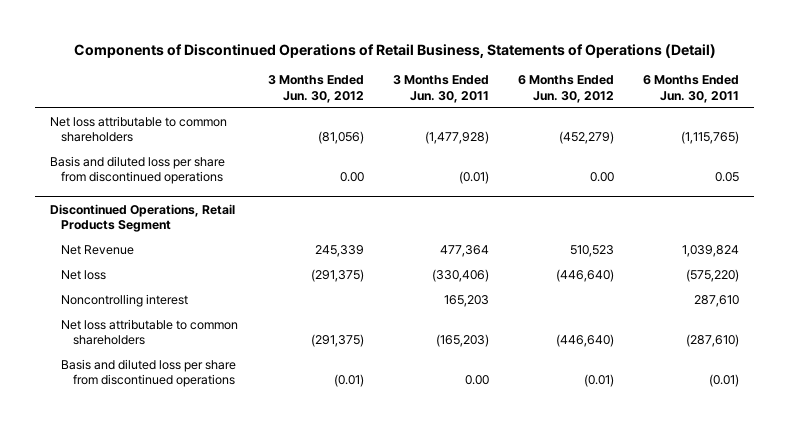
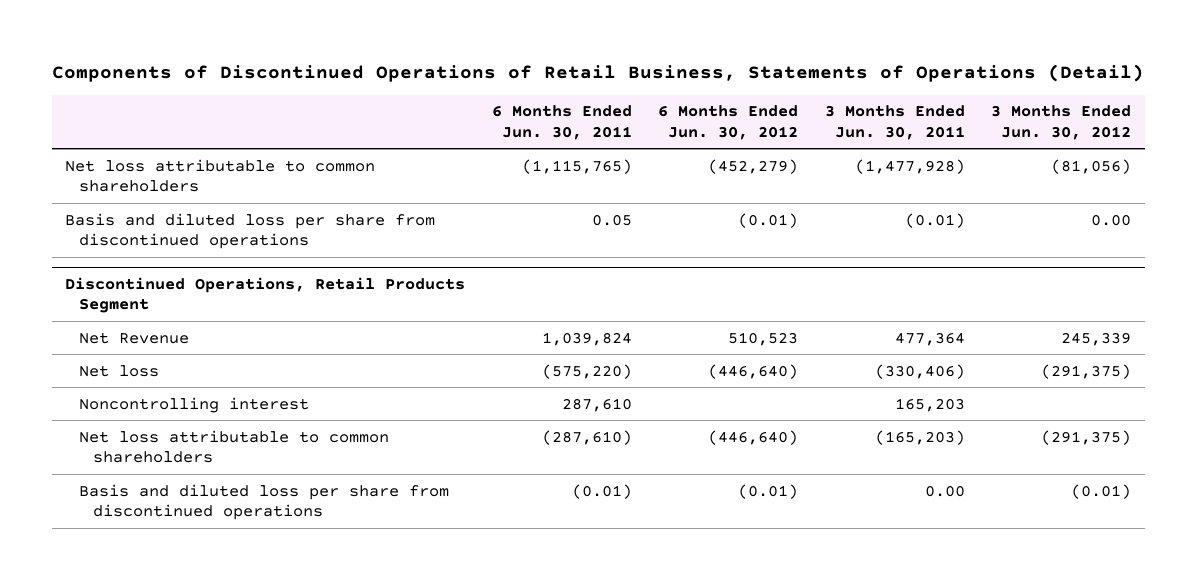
[590,172,615,183] 0.00 -> [738,212,799,228] (0.01)

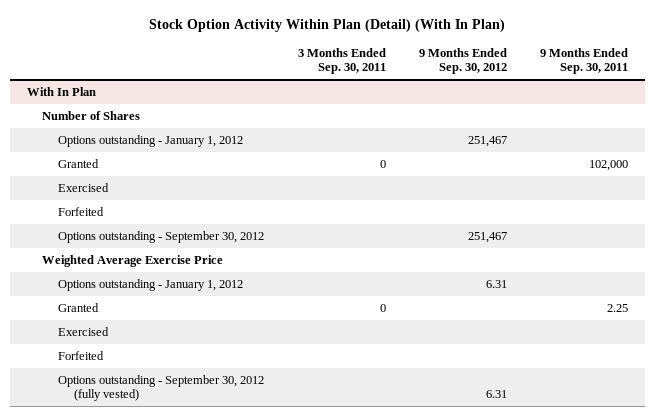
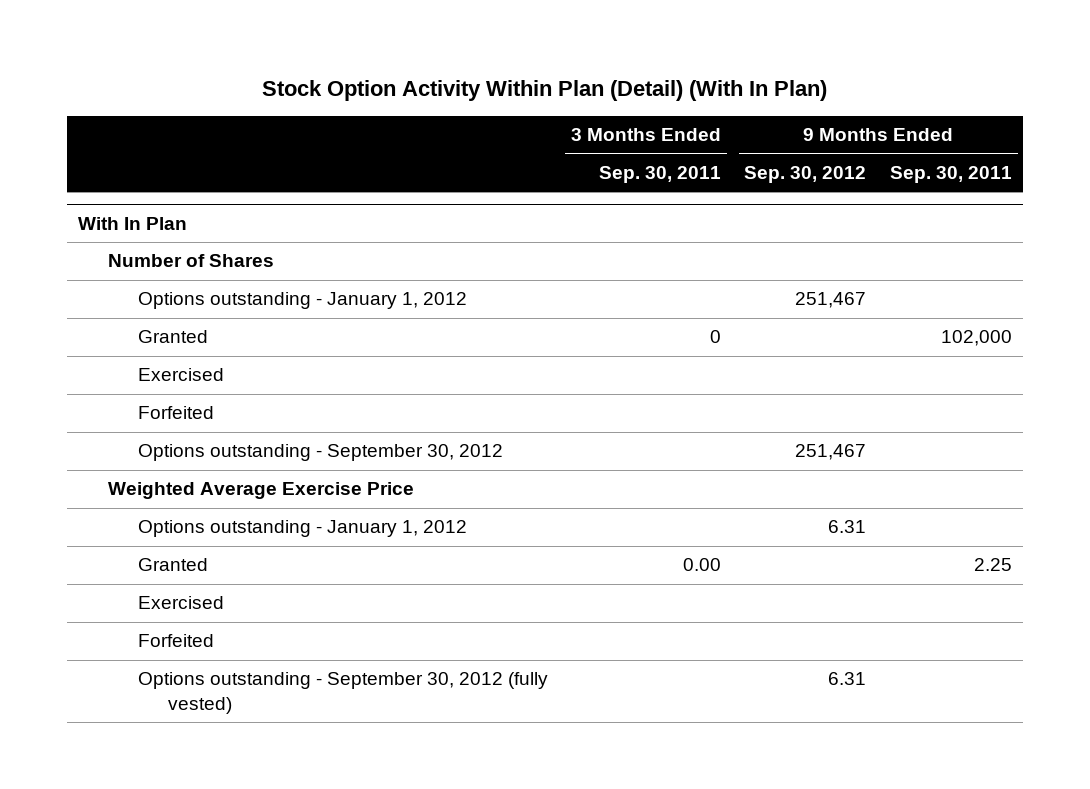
[379,303,386,312] 0 -> [683,558,722,572] 0.00

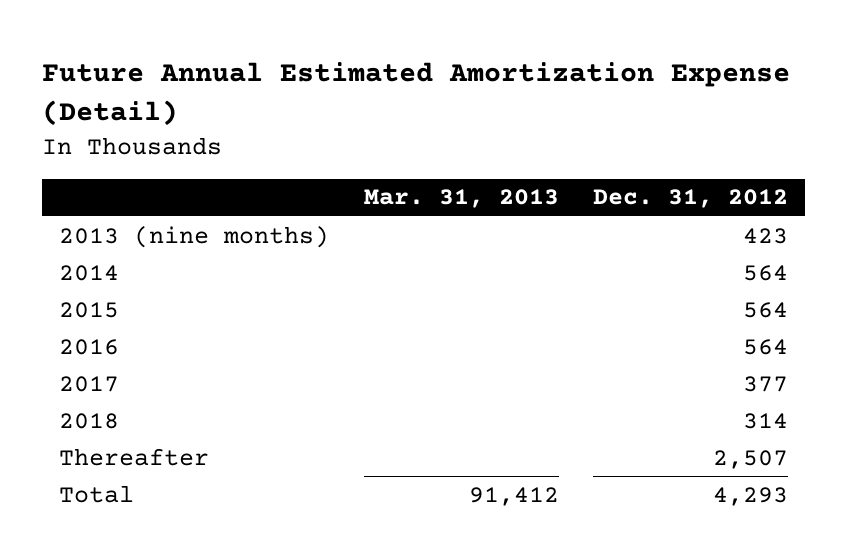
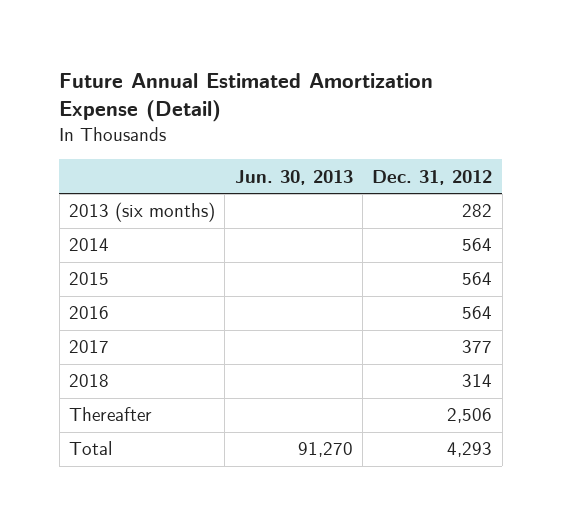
[363,189,559,209] Mar. 31, 2013 -> none
none -> [234,169,353,185] Jun. 30, 2013
[59,225,330,248] 2013 (nine months) -> [69,202,216,223] 2013 (six months)
[743,227,789,244] 423 -> [462,204,493,218] 282
[713,449,789,469] 2,507 -> [447,408,493,424] 2,506

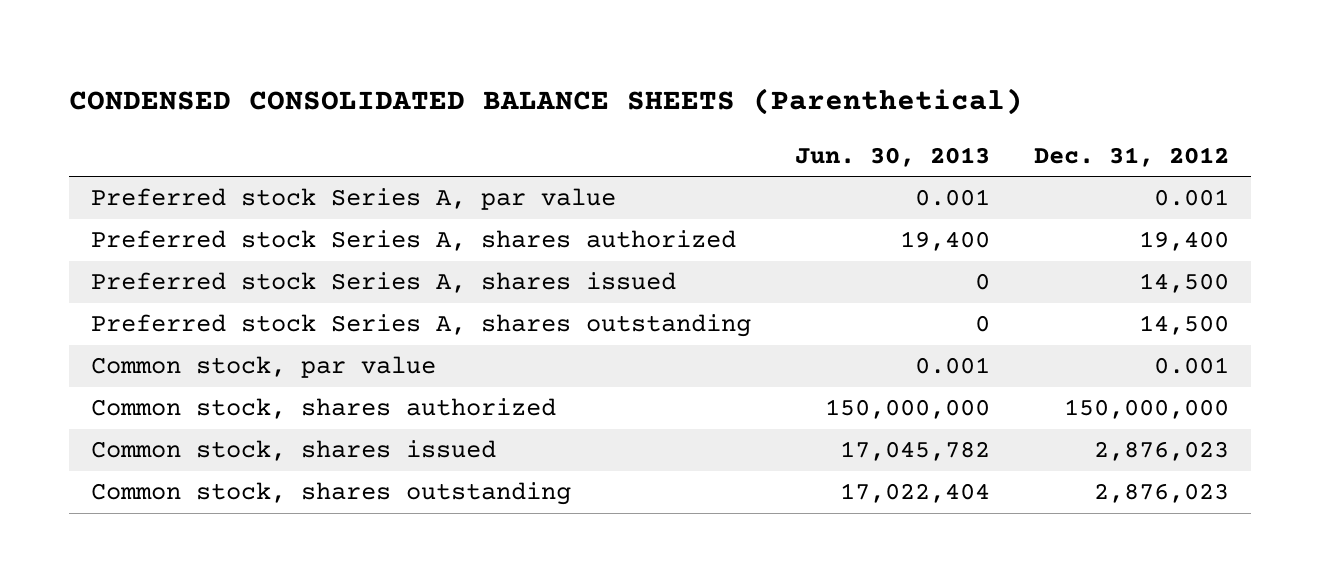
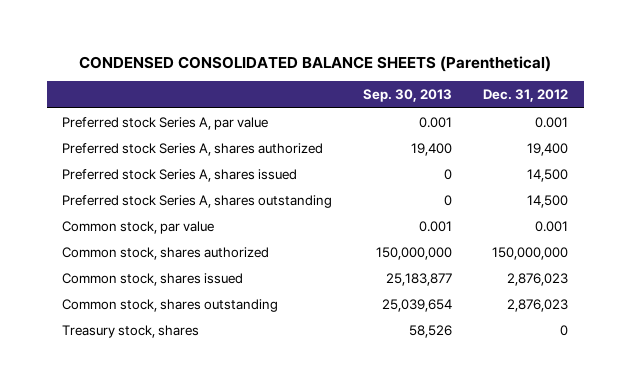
[795,146,991,167] Jun. 30, 2013 -> none
none -> [363,89,453,103] Sep. 30, 2013
none -> [62,324,200,338] Treasury stock, shares

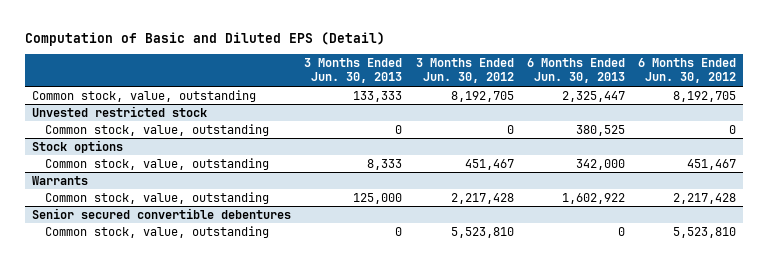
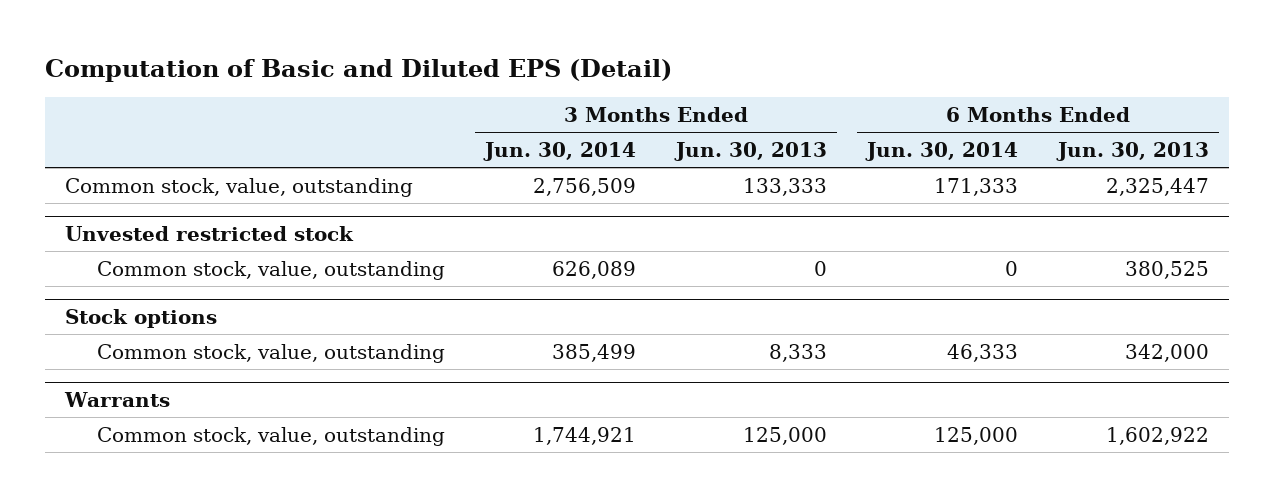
[415,58,514,84] 3 Months Ended Jun. 30, 2012 -> none
[637,58,736,84] 6 Months Ended Jun. 30, 2012 -> none
none -> [482,142,636,162] Jun. 30, 2014
none -> [864,142,1018,162] Jun. 30, 2014
[32,207,292,219] Senior secured convertible debentures -> none
[45,225,270,238] Common stock, value, outstanding -> none

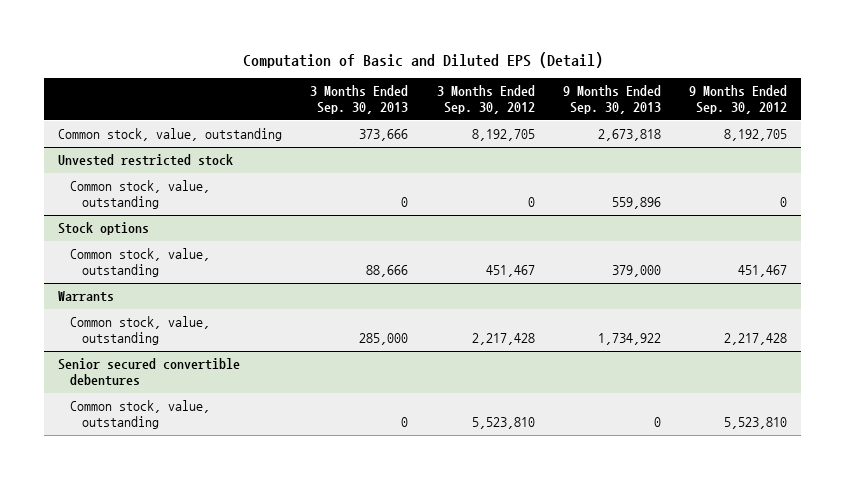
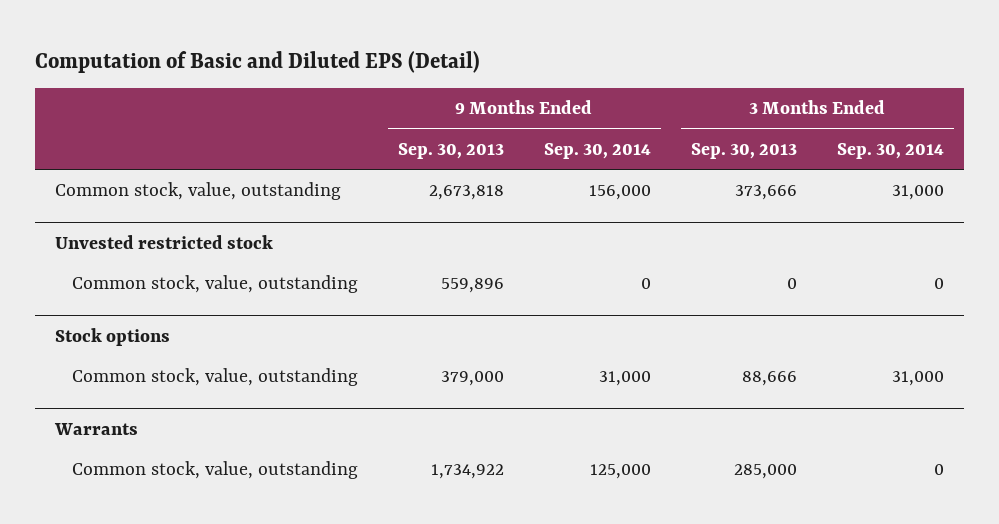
[436,85,535,115] 3 Months Ended Sep. 30, 2012 -> none
[689,85,788,115] 9 Months Ended Sep. 30, 2012 -> none
none -> [543,142,651,159] Sep. 30, 2014
none -> [836,142,944,159] Sep. 30, 2014
[57,358,240,387] Senior secured convertible debentures -> none
[69,400,210,430] Common stock, value, outstanding -> none

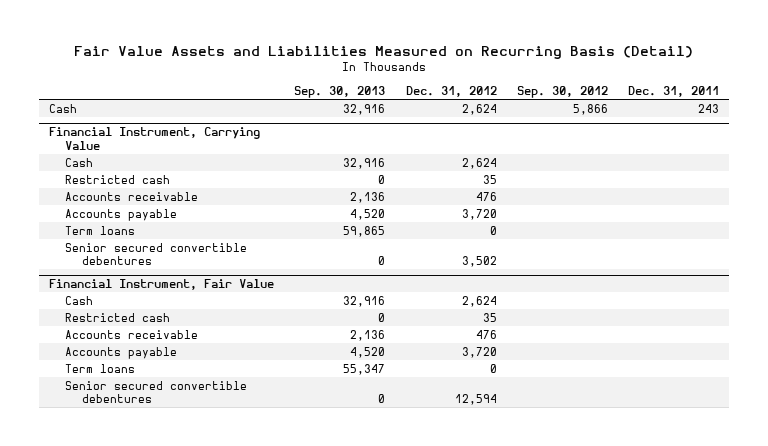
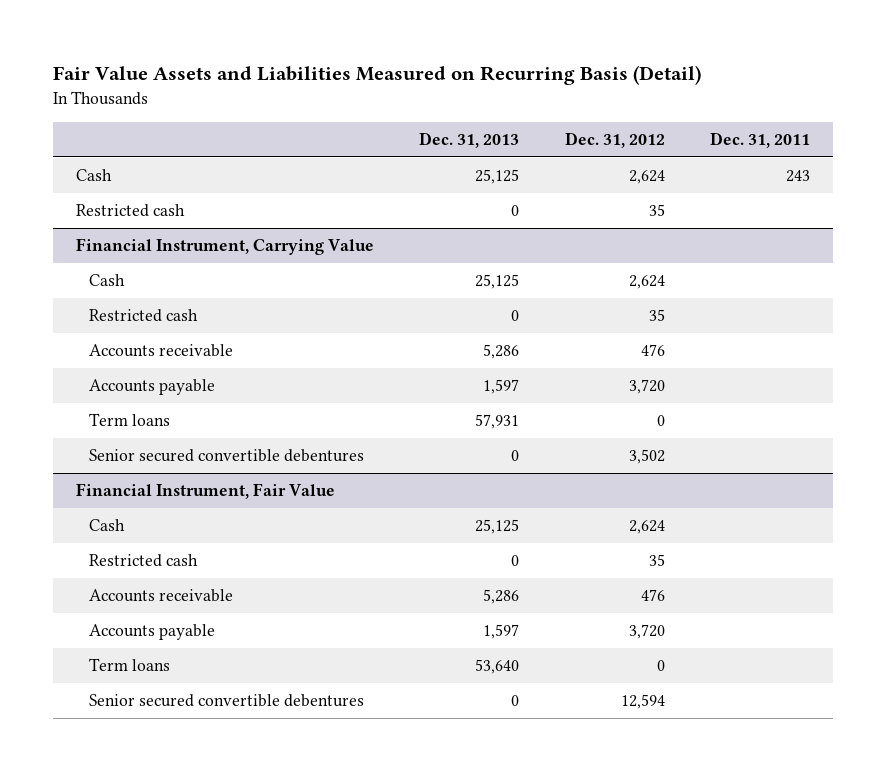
[294,86,386,99] Sep. 30, 2013 -> none
[516,86,608,99] Sep. 30, 2012 -> none
none -> [419,131,520,148] Dec. 31, 2013
none -> [75,204,185,218] Restricted cash

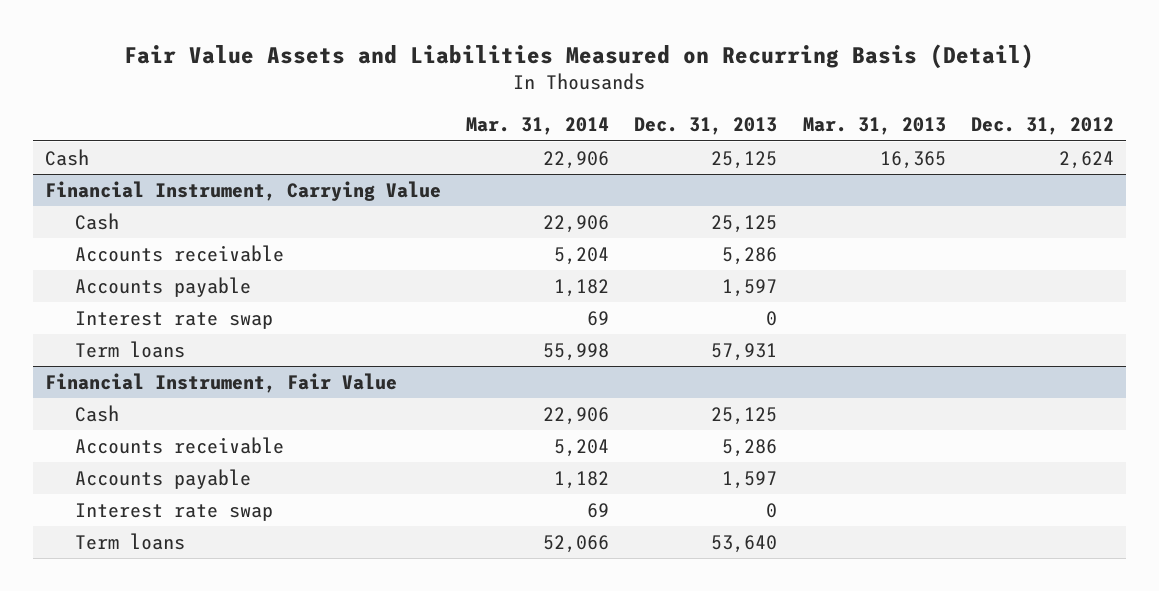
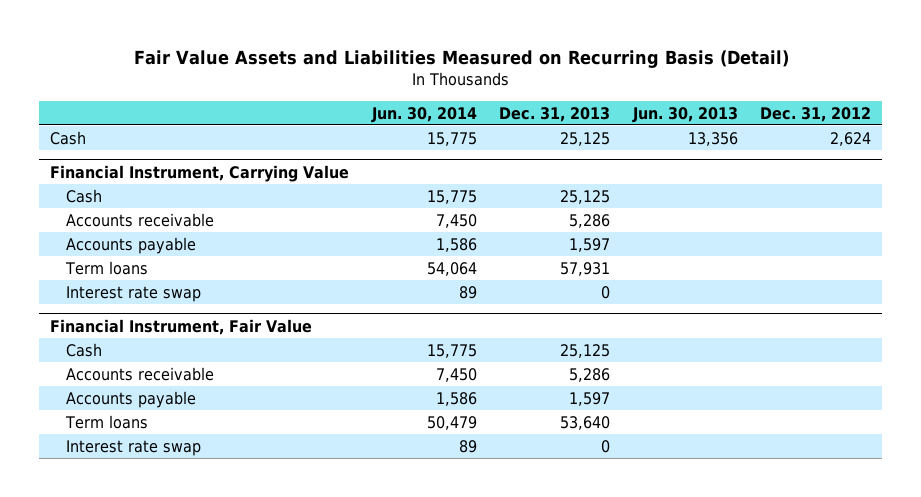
[466,117,610,136] Mar. 31, 2014 -> none
[802,117,946,136] Mar. 31, 2013 -> none
none -> [370,106,477,123] Jun. 30, 2014
none -> [631,106,738,123] Jun. 30, 2013
[75,311,274,330] Interest rate swap -> [65,285,201,302] Interest rate swap
[75,503,274,522] Interest rate swap -> [65,439,201,456] Interest rate swap

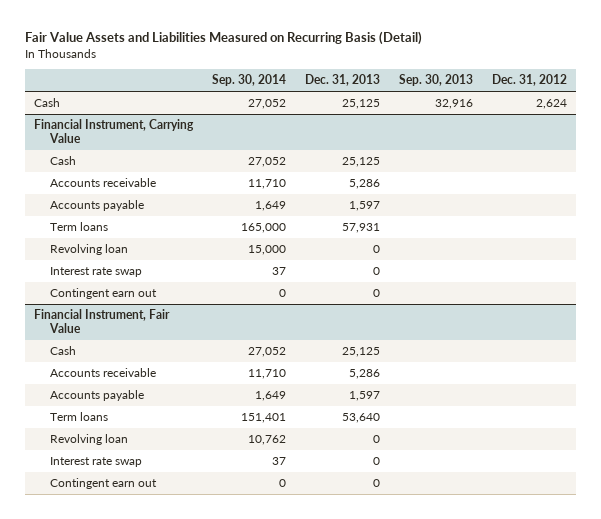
[370,106,477,123] Jun. 30, 2014 -> none
[631,106,738,123] Jun. 30, 2013 -> none
none -> [212,74,287,87] Sep. 30, 2014
none -> [398,74,473,87] Sep. 30, 2013
none -> [49,244,128,256] Revolving loan
none -> [49,288,157,300] Contingent earn out
none -> [49,434,128,446] Revolving loan
none -> [49,478,157,490] Contingent earn out

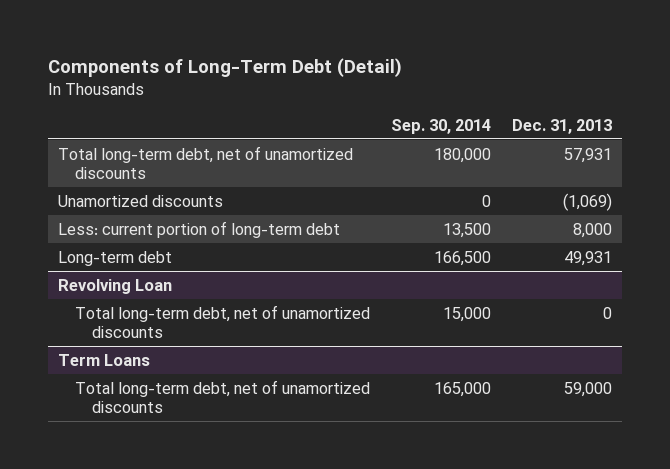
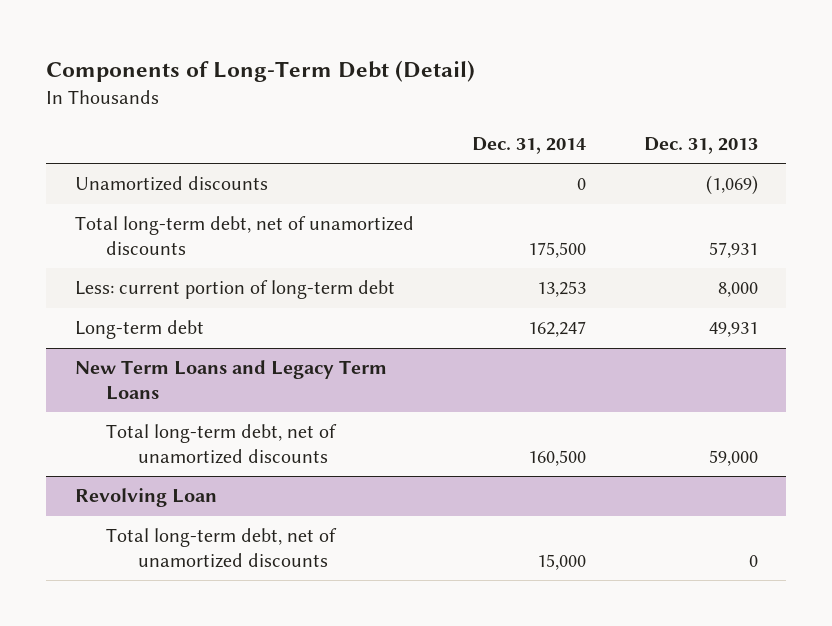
[390,118,491,134] Sep. 30, 2014 -> none
none -> [471,136,586,154] Dec. 31, 2014
[58,145,354,180] Total long-term debt, net of unamortized discounts -> [74,216,414,255] Total long-term debt, net of unamortized discounts
none -> [74,360,387,400] New Term Loans and Legacy Term Loans
none -> [106,424,338,464] Total long-term debt, net of unamortized discounts
[58,353,151,366] Term Loans -> none
[74,379,370,414] Total long-term debt, net of unamortized discounts -> none

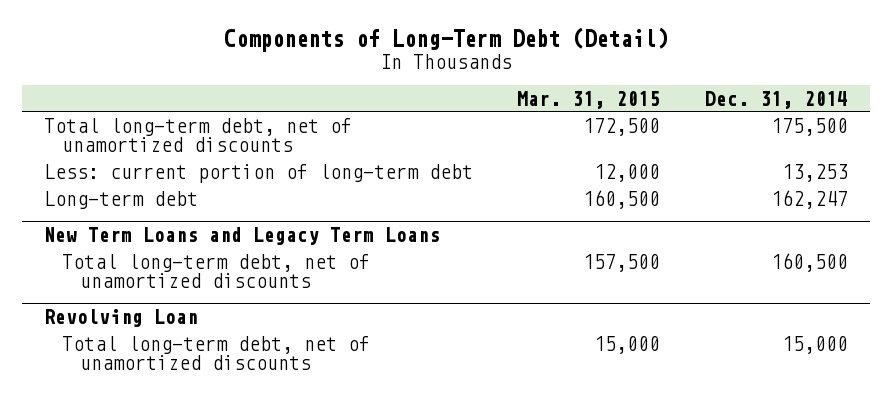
[643,136,758,154] Dec. 31, 2013 -> none
none -> [517,90,661,109] Mar. 31, 2015
[74,176,268,192] Unamortized discounts -> none

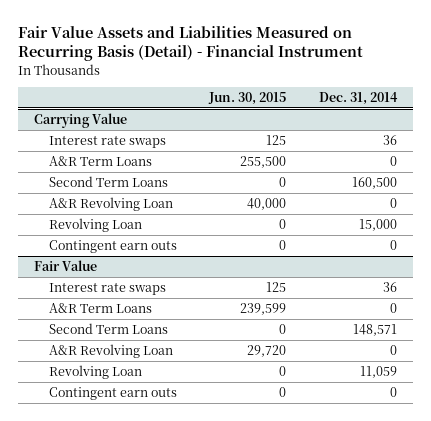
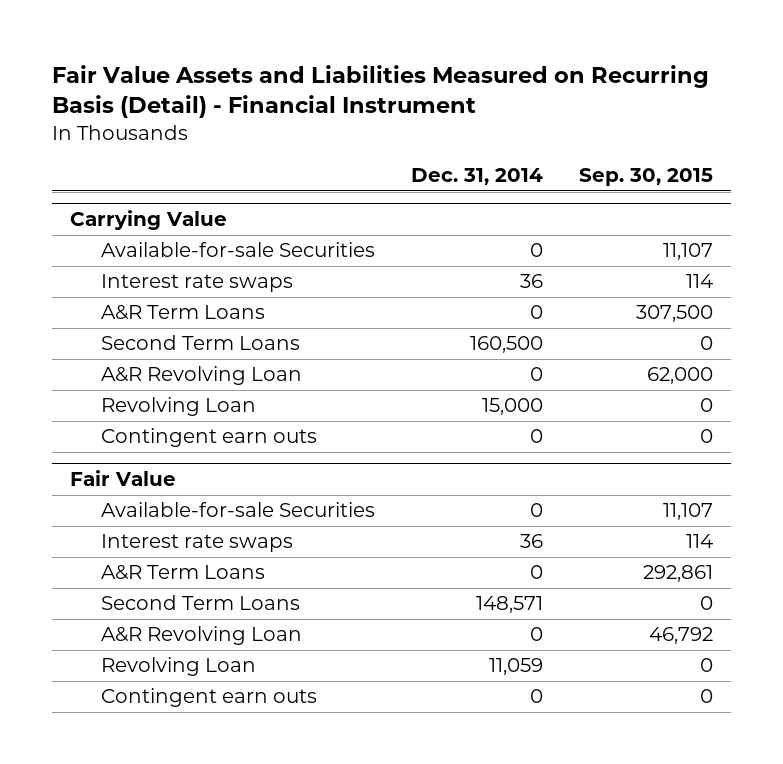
[208,92,287,106] Jun. 30, 2015 -> none
none -> [579,168,714,187] Sep. 30, 2015
none -> [100,242,375,258] Available-for-sale Securities
none -> [100,502,375,518] Available-for-sale Securities

